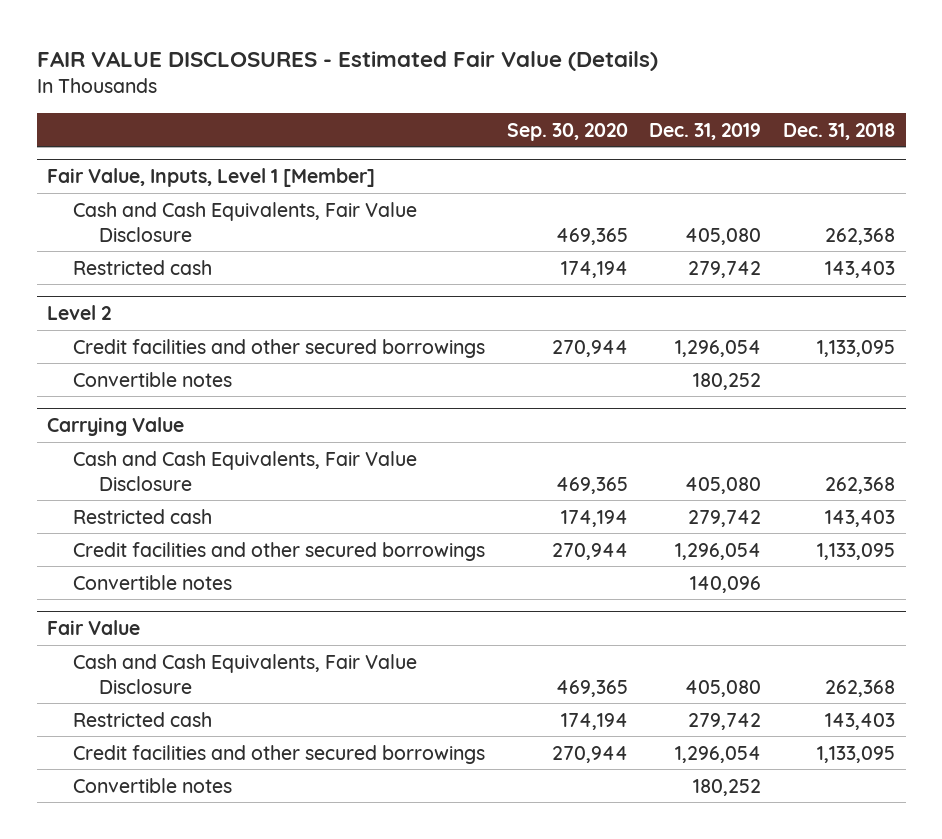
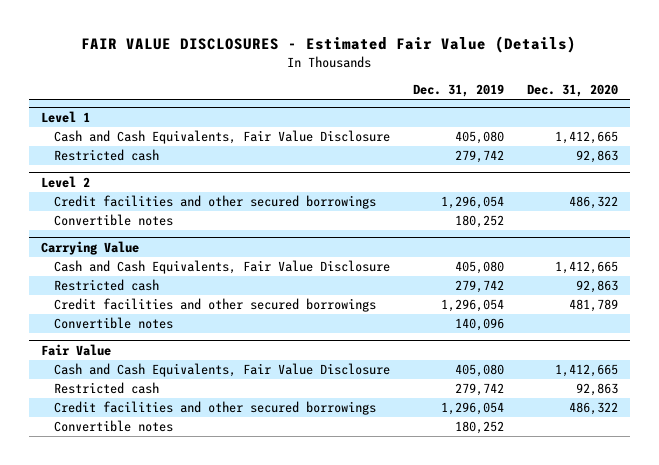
[506,122,628,141] Sep. 30, 2020 -> none
[782,122,895,140] Dec. 31, 2018 -> none
none -> [527,83,619,97] Dec. 31, 2020
[47,168,376,188] Fair Value, Inputs, Level 1 [Member] -> [40,110,90,123] Level 1

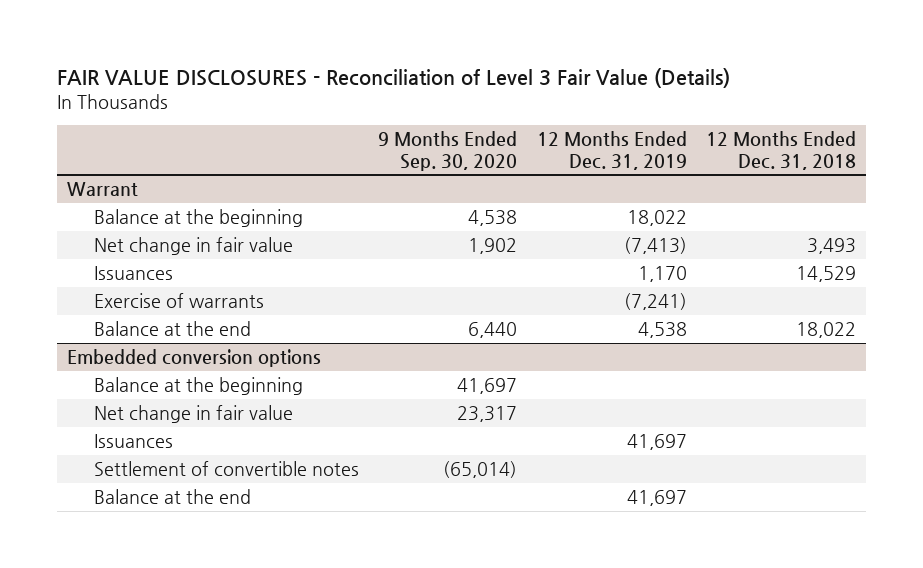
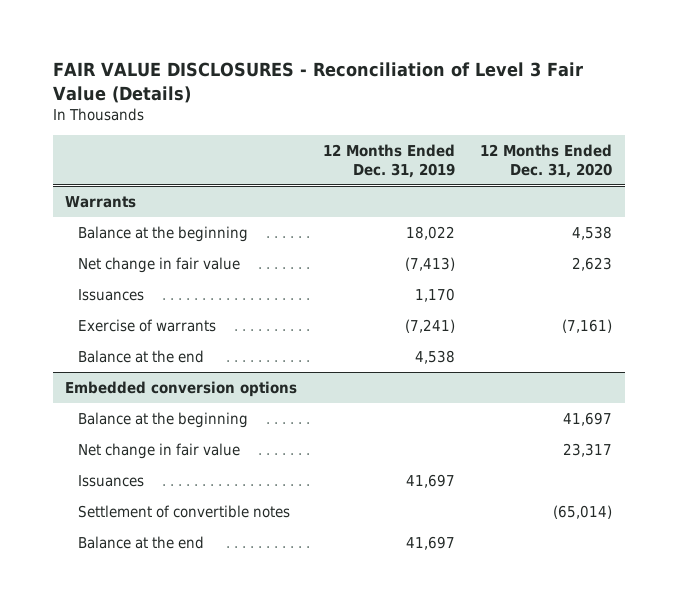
[378,131,518,171] 9 Months Ended Sep. 30, 2020 -> none
[706,131,857,170] 12 Months Ended Dec. 31, 2018 -> none
none -> [480,144,613,179] 12 Months Ended Dec. 31, 2020
[66,181,138,196] Warrant -> [65,195,137,208] Warrants

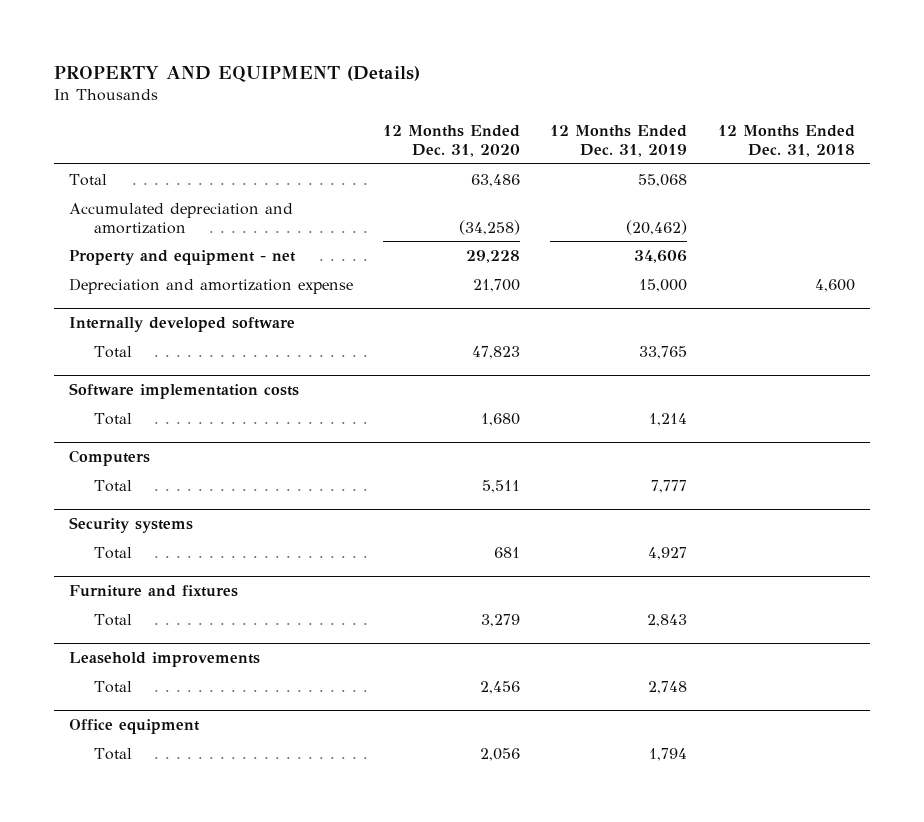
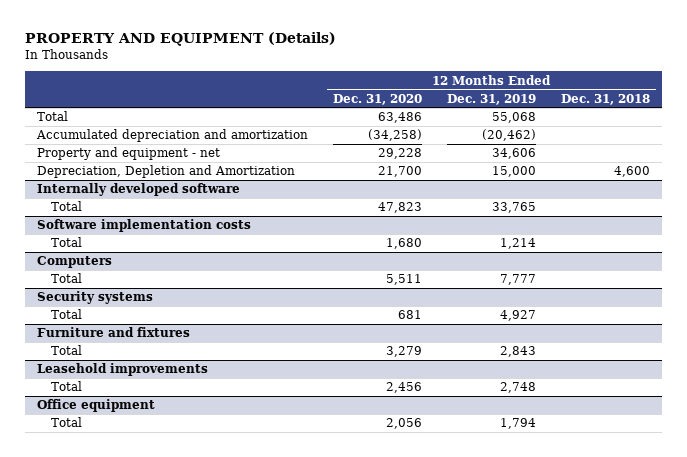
[69,277,354,294] Depreciation and amortization expense -> [37,165,296,179] Depreciation, Depletion and Amortization

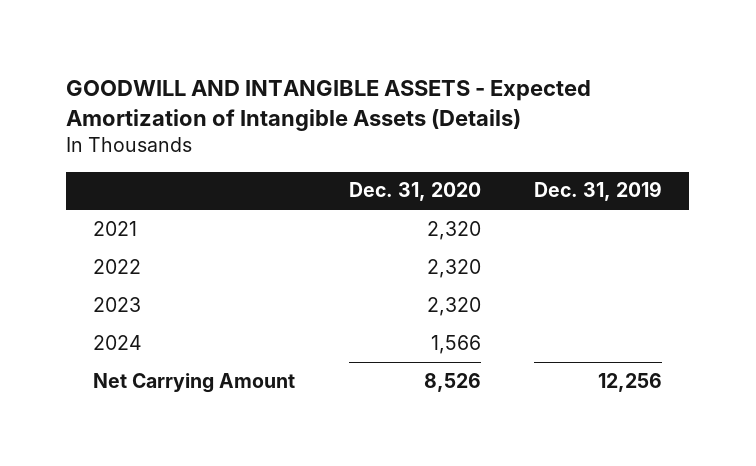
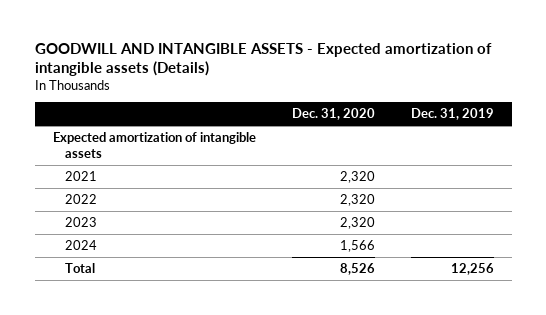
[66,80,592,132] GOODWILL AND INTANGIBLE ASSETS - Expected Amortization of Intangible Assets (Details) -> [34,42,492,77] GOODWILL AND INTANGIBLE ASSETS - Expected amortization of intangible assets (Details)
none -> [52,131,256,158] Expected amortization of intangible assets
[93,372,296,393] Net Carrying Amount -> [64,262,95,273] Total

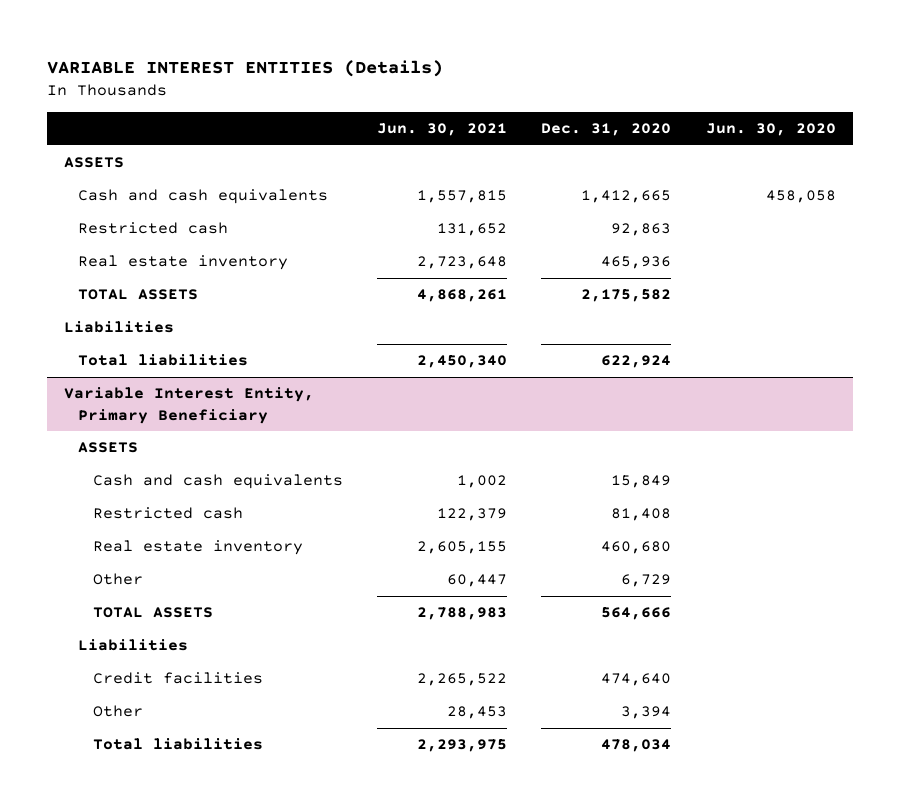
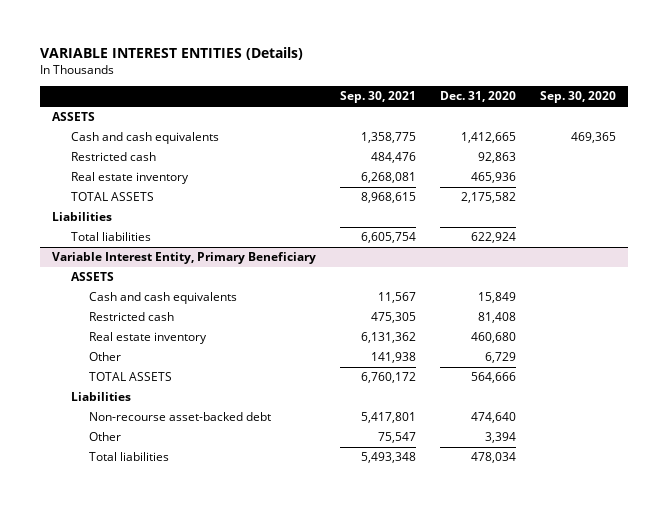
[377,123,508,137] Jun. 30, 2021 -> none
[705,123,836,137] Jun. 30, 2020 -> none
none -> [340,91,417,104] Sep. 30, 2021
none -> [539,91,616,104] Sep. 30, 2020
[93,672,264,685] Credit facilities -> [89,412,272,422] Non-recourse asset-backed debt

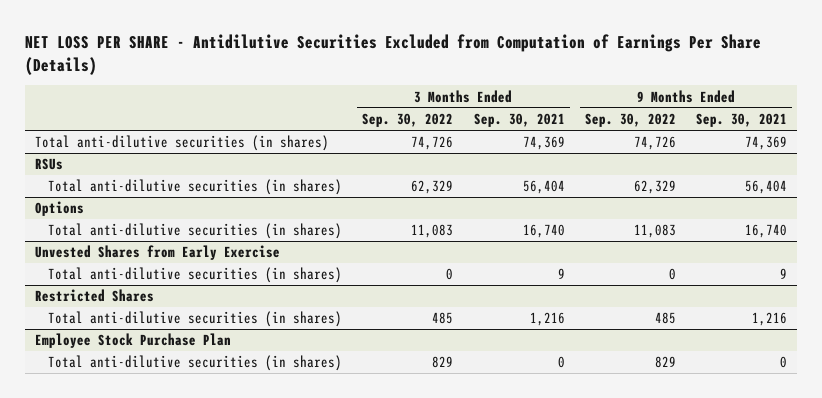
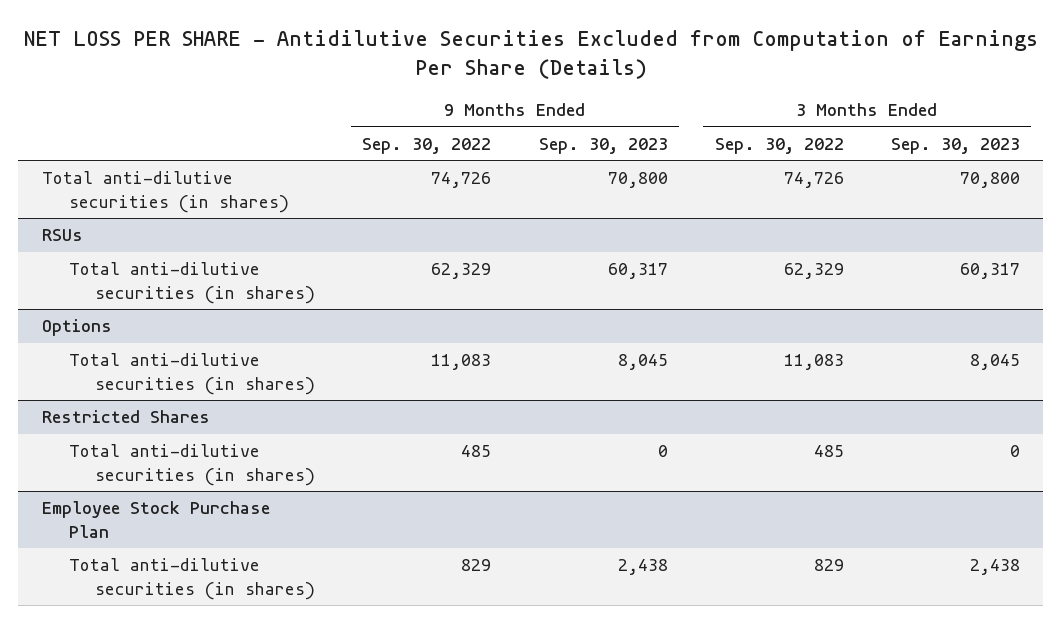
[473,113,565,128] Sep. 30, 2021 -> none
[695,113,787,128] Sep. 30, 2021 -> none
none -> [538,137,668,154] Sep. 30, 2023
none -> [890,137,1020,154] Sep. 30, 2023
[35,245,281,261] Unvested Shares from Early Exercise -> none
[48,267,343,284] Total anti-dilutive securities (in shares) -> none

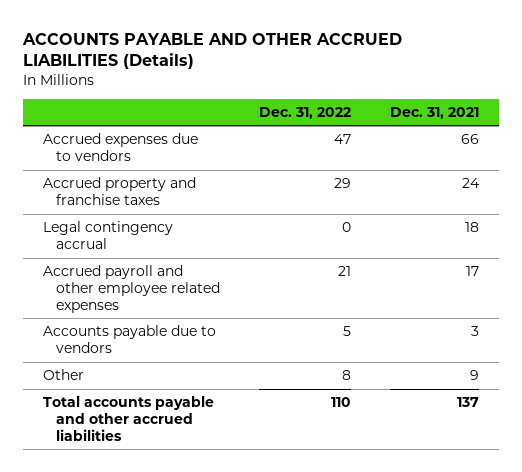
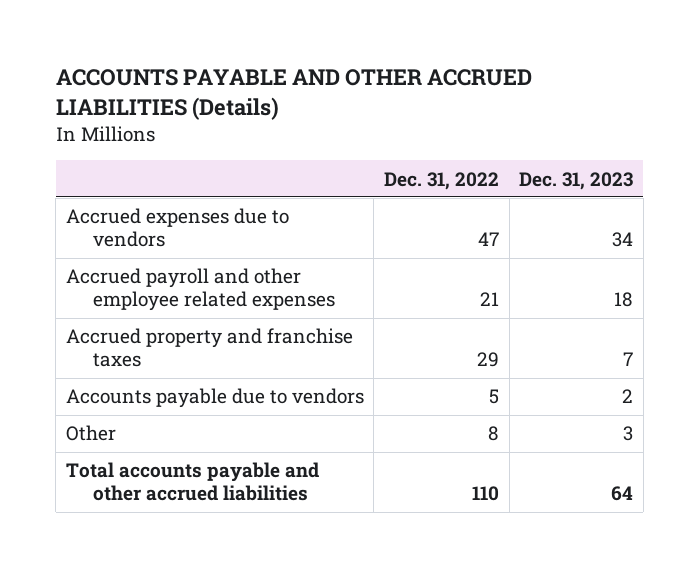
[390,106,480,119] Dec. 31, 2021 -> none
none -> [519,171,634,190] Dec. 31, 2023
[42,221,173,249] Legal contingency accrual -> none
[42,177,196,205] Accrued property and franchise taxes -> [65,328,353,368] Accrued property and franchise taxes

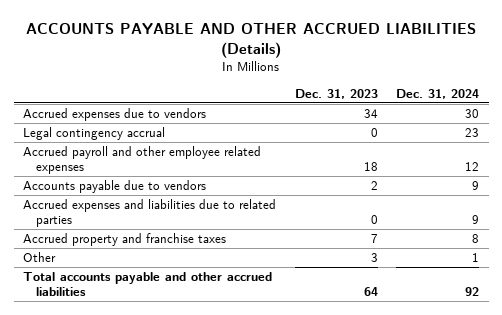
[383,171,499,190] Dec. 31, 2022 -> none
none -> [396,88,480,99] Dec. 31, 2024
none -> [22,126,165,140] Legal contingency accrual
none -> [22,198,276,228] Accrued expenses and liabilities due to related parties
[65,328,353,368] Accrued property and franchise taxes -> [22,232,226,246] Accrued property and franchise taxes

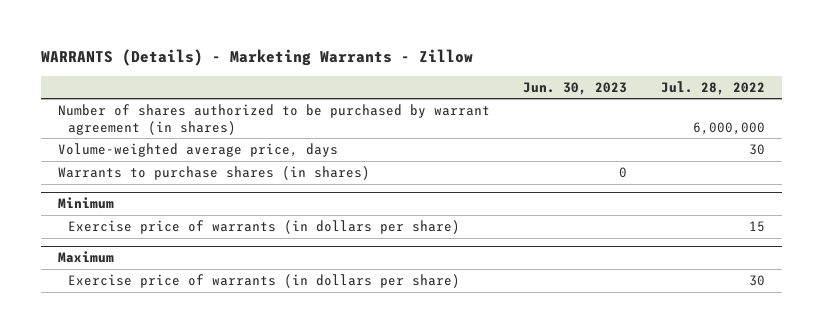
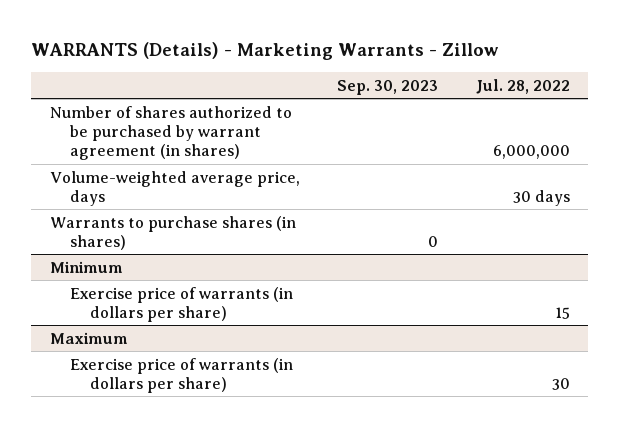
[523,81,628,95] Jun. 30, 2023 -> none
none -> [337,79,439,95] Sep. 30, 2023
[748,144,765,156] 30 -> [512,189,570,206] 30 days

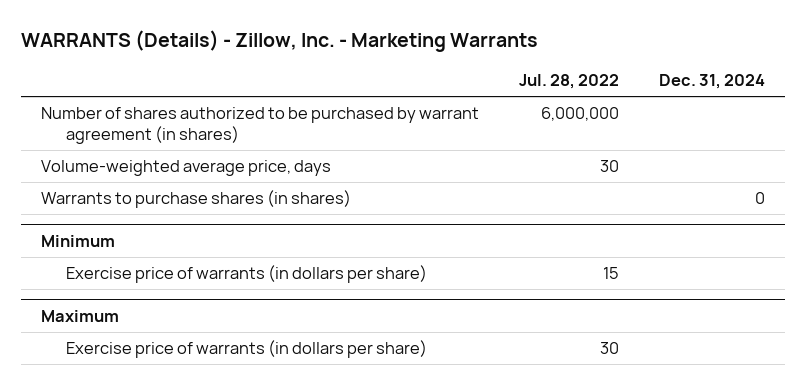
[31,41,500,60] WARRANTS (Details) - Marketing Warrants - Zillow -> [21,30,539,53] WARRANTS (Details) - Zillow, Inc. - Marketing Warrants
[337,79,439,95] Sep. 30, 2023 -> none
none -> [659,74,766,90] Dec. 31, 2024
[512,189,570,206] 30 days -> [600,160,620,173] 30

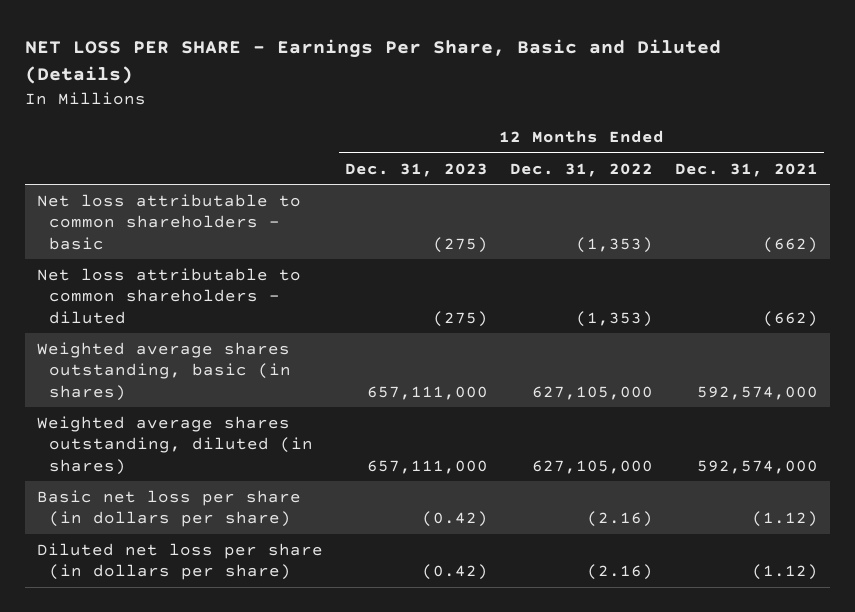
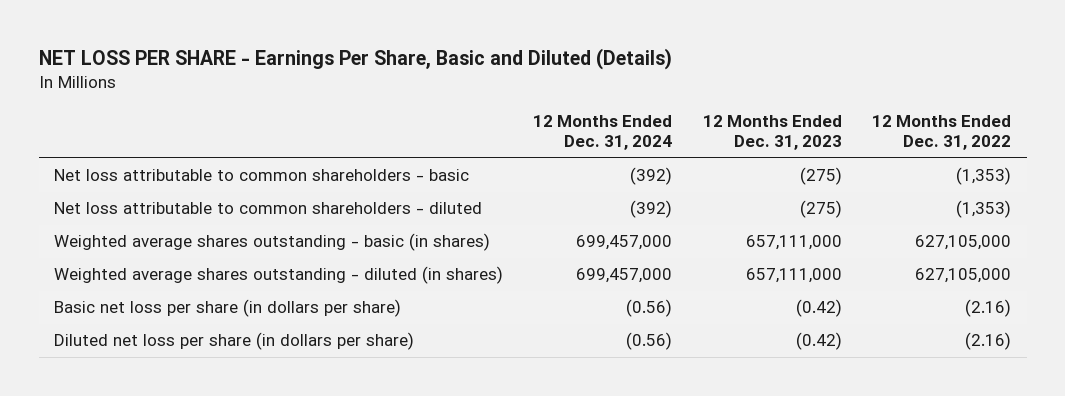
[675,162,819,177] Dec. 31, 2021 -> none
none -> [533,114,673,151] 12 Months Ended Dec. 31, 2024
[36,341,291,401] Weighted average shares outstanding, basic (in shares) -> [53,233,490,252] Weighted average shares outstanding - basic (in shares)
[36,415,313,475] Weighted average shares outstanding, diluted (in shares) -> [53,266,503,285] Weighted average shares outstanding - diluted (in shares)

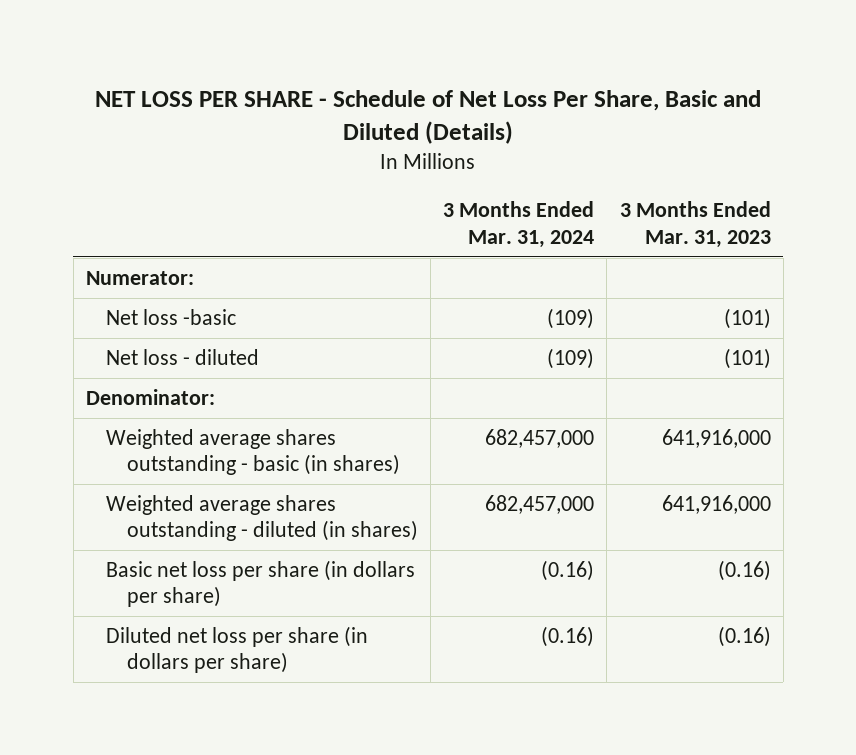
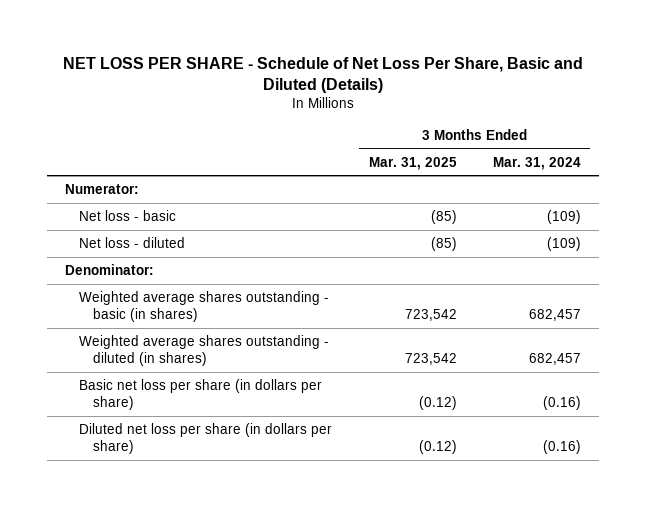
[619,201,771,248] 3 Months Ended Mar. 31, 2023 -> none
none -> [368,156,457,170] Mar. 31, 2025
[106,308,237,325] Net loss -basic -> [79,209,177,221] Net loss - basic
[485,428,595,448] 682,457,000 -> [529,309,582,322] 682,457
[485,494,595,514] 682,457,000 -> [529,353,582,366] 682,457

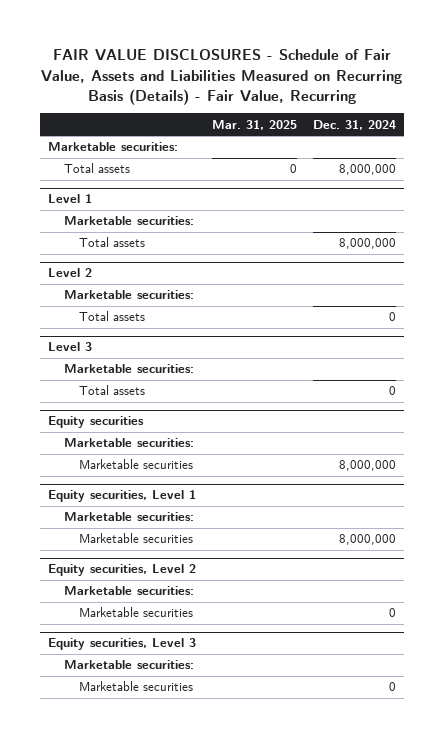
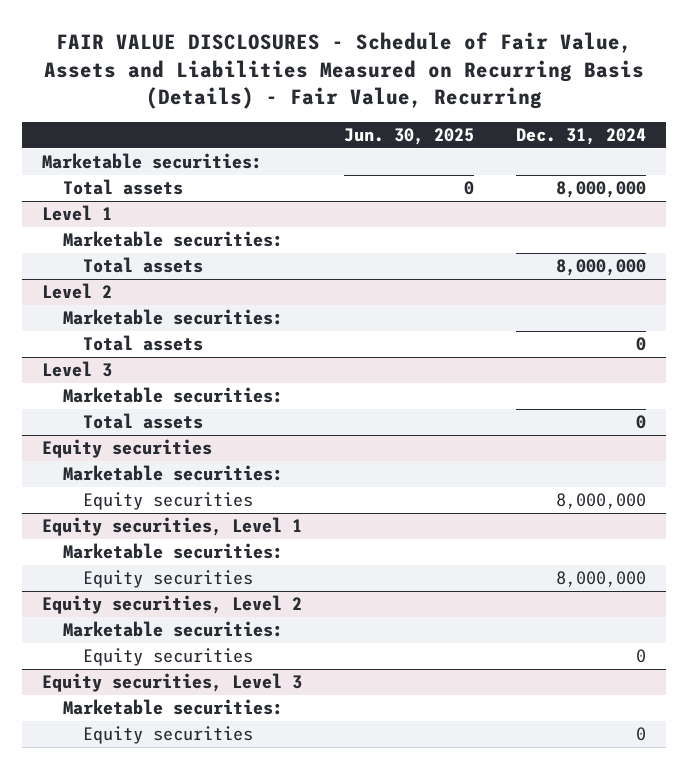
[212,119,298,130] Mar. 31, 2025 -> none
none -> [344,128,475,146] Jun. 30, 2025
[79,459,194,470] Marketable securities -> [83,492,254,511] Equity securities
[79,533,194,544] Marketable securities -> [83,570,254,589] Equity securities
[79,607,194,618] Marketable securities -> [83,648,254,667] Equity securities
[79,681,194,692] Marketable securities -> [83,726,254,745] Equity securities

